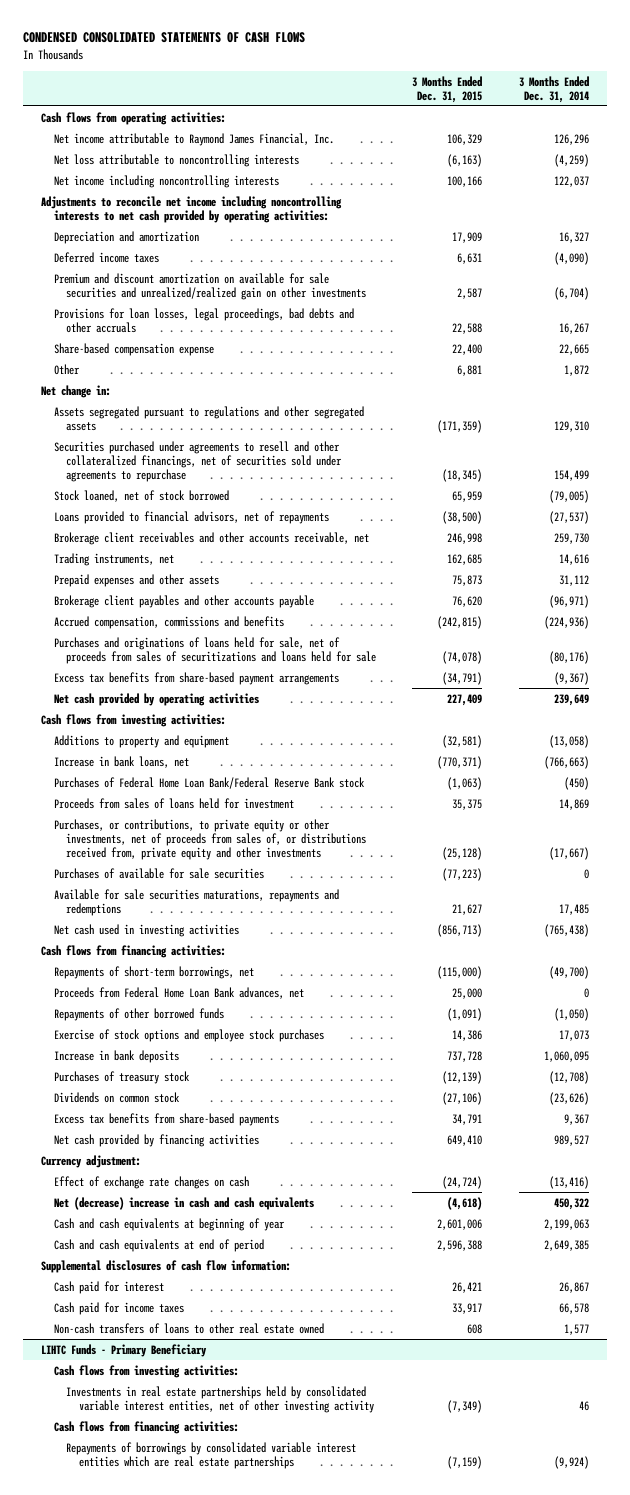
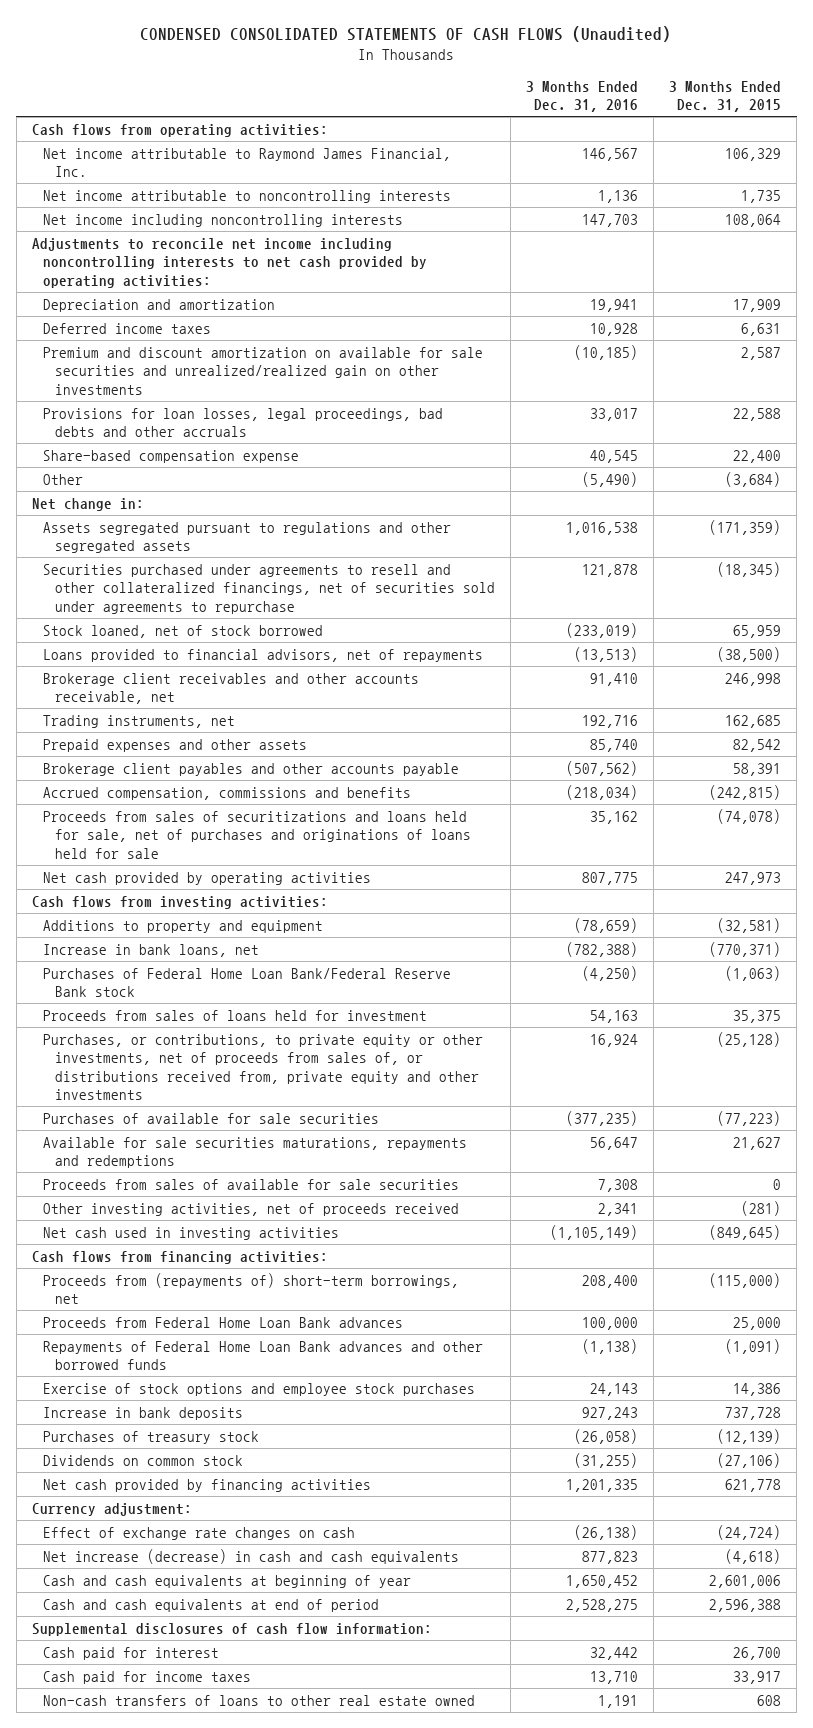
[23,32,306,44] CONDENSED CONSOLIDATED STATEMENTS OF CASH FLOWS -> [140,26,672,43] CONDENSED CONSOLIDATED STATEMENTS OF CASH FLOWS (Unaudited)
[518,75,589,103] 3 Months Ended Dec. 31, 2014 -> none
none -> [526,80,639,113] 3 Months Ended Dec. 31, 2016
[53,153,299,167] Net loss attributable to noncontrolling interests -> [43,189,452,203] Net income attributable to noncontrolling interests
[447,153,483,167] (6,163) -> [741,189,782,203] 1,735
[447,175,483,187] 100,166 -> [725,213,782,227] 108,064
[457,364,483,376] 6,881 -> [725,471,782,487] (3,684)
[452,574,483,586] 75,873 -> [733,738,782,752] 82,542
[452,595,483,607] 76,620 -> [733,762,782,776] 58,391
[53,671,339,685] Excess tax benefits from share-based payment arrangements -> none
[53,636,377,664] Purchases and originations of loans held for sale, net of proceeds from sales of securitizations and loans held for sale -> [43,810,471,859] Proceeds from sales of securitizations and loans held for sale, net of purchases and originations of loans held for sale
[447,693,483,706] 227,409 -> [725,871,782,885] 247,973
none -> [43,1178,460,1190] Proceeds from sales of available for sale securities
none -> [43,1202,460,1216] Other investing activities, net of proceeds received
[437,923,483,937] (856,713) -> [709,1224,782,1240] (849,645)
[53,965,254,979] Repayments of short-term borrowings, net -> [43,1272,460,1305] Proceeds from (repayments of) short-term borrowings, net
[53,986,304,999] Proceeds from Federal Home Loan Bank advances, net -> [43,1316,404,1328] Proceeds from Federal Home Loan Bank advances
[53,1007,224,1021] Repayments of other borrowed funds -> [43,1340,484,1371] Repayments of Federal Home Loan Bank advances and other borrowed funds
[53,1112,279,1126] Excess tax benefits from share-based payments -> none
[447,1134,483,1146] 649,410 -> [725,1478,782,1492] 621,778
[53,1196,314,1210] Net (decrease) increase in cash and cash equivalents -> [43,1548,460,1564] Net increase (decrease) in cash and cash equivalents
[452,1281,483,1293] 26,421 -> [733,1646,782,1660] 26,700
[41,1343,208,1357] LIHTC Funds - Primary Beneficiary -> none
[53,1364,239,1378] Cash flows from investing activities: -> none
[66,1385,374,1413] Investments in real estate partnerships held by consolidated variable interest entities, net of other investing activity -> none
[53,1420,239,1434] Cash flows from financing activities: -> none
[66,1441,357,1469] Repayments of borrowings by consolidated variable interest entities which are real estate partnerships -> none

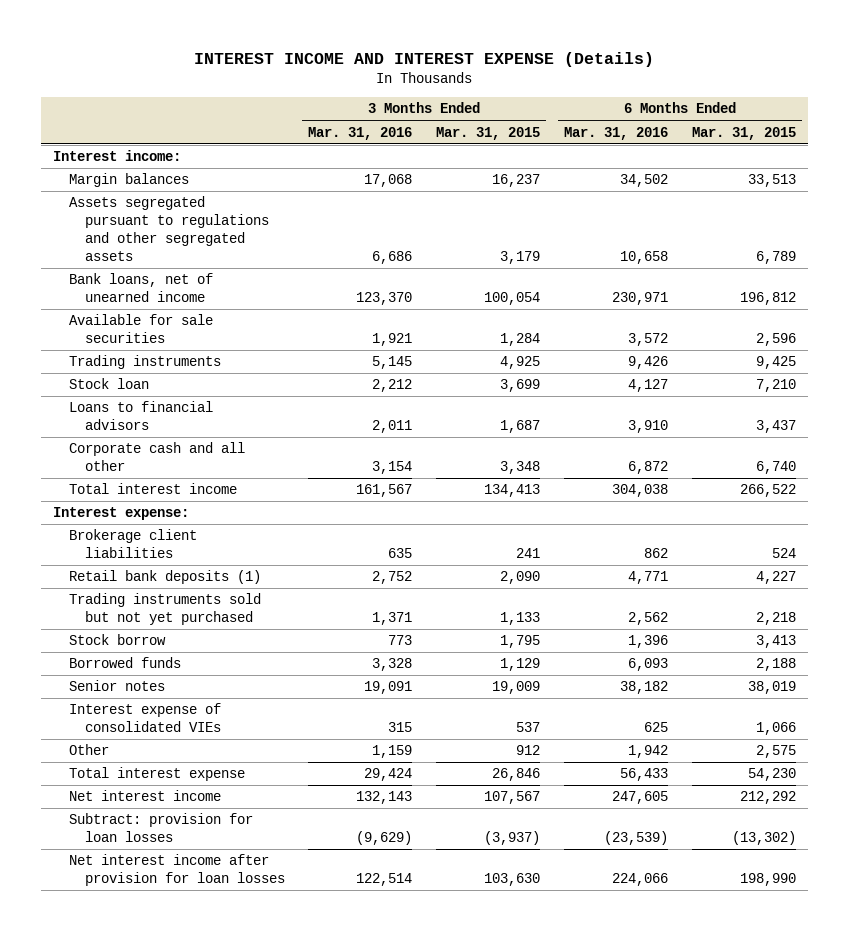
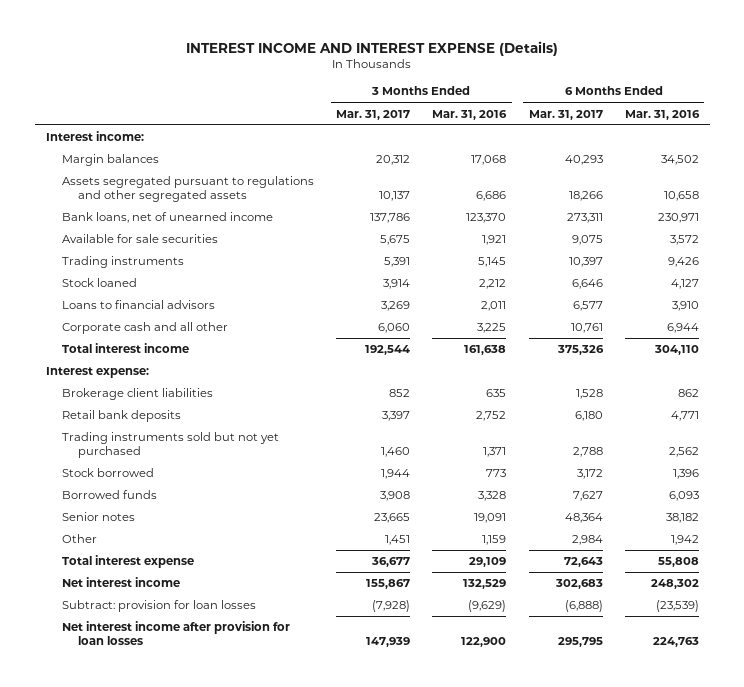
[436,126,541,140] Mar. 31, 2015 -> none
[691,126,796,140] Mar. 31, 2015 -> none
none -> [336,109,411,120] Mar. 31, 2017
none -> [528,109,603,120] Mar. 31, 2017
[69,378,150,390] Stock loan -> [61,278,137,288] Stock loaned
[372,461,413,475] 3,154 -> [477,323,507,334] 3,225
[627,461,668,475] 6,872 -> [666,323,699,334] 6,944
[356,484,413,498] 161,567 -> [464,345,507,356] 161,638
[611,484,668,498] 304,038 -> [653,345,699,356] 304,110
[69,570,262,585] Retail bank deposits (1) -> [61,410,181,423] Retail bank deposits
[69,634,167,646] Stock borrow -> [61,468,154,478] Stock borrowed
[69,703,222,733] Interest expense of consolidated VIEs -> none
[364,768,413,782] 29,424 -> [469,557,507,568] 29,109
[619,768,668,782] 56,433 -> [657,557,699,568] 55,808
[356,791,413,805] 132,143 -> [463,579,507,590] 132,529
[611,791,668,805] 247,605 -> [650,579,699,590] 248,302
[356,873,413,887] 122,514 -> [461,636,507,647] 122,900
[611,873,668,887] 224,066 -> [652,636,699,647] 224,763

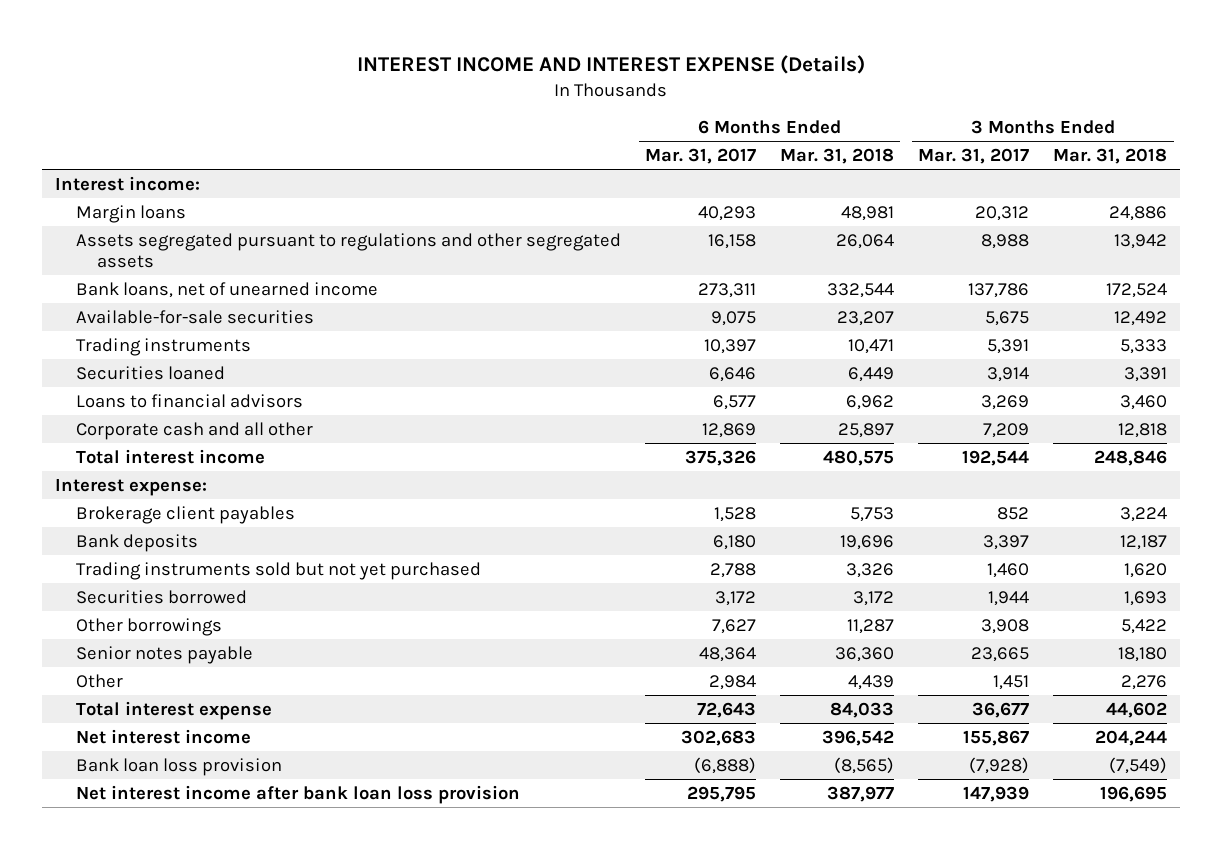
[432,109,508,120] Mar. 31, 2016 -> none
[624,109,700,120] Mar. 31, 2016 -> none
none -> [780,147,895,164] Mar. 31, 2018
none -> [1053,147,1168,164] Mar. 31, 2018
[61,154,159,167] Margin balances -> [75,204,186,223] Margin loans
[379,190,411,201] 10,137 -> [981,233,1030,249] 8,988
[568,190,603,201] 18,266 -> [707,233,756,249] 16,158
[61,234,218,244] Available for sale securities -> [75,309,314,324] Available-for-sale securities
[61,278,137,288] Stock loaned -> [75,365,225,380] Securities loaned
[378,323,411,334] 6,060 -> [983,422,1030,438] 7,209
[570,323,603,334] 10,761 -> [701,422,756,438] 12,869
[61,388,213,401] Brokerage client liabilities -> [75,505,295,524] Brokerage client payables
[61,410,181,423] Retail bank deposits -> [75,533,198,552] Bank deposits
[61,468,154,478] Stock borrowed -> [75,589,247,604] Securities borrowed
[61,490,157,500] Borrowed funds -> [75,617,222,636] Other borrowings
[61,512,135,522] Senior notes -> [75,645,253,664] Senior notes payable
[61,600,256,613] Subtract: provision for loan losses -> [75,757,282,776] Bank loan loss provision
[61,621,290,645] Net interest income after provision for loan losses -> [75,784,520,804] Net interest income after bank loan loss provision

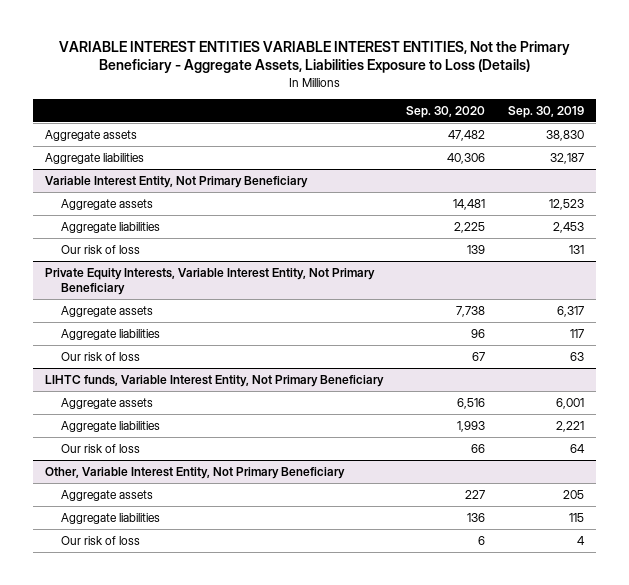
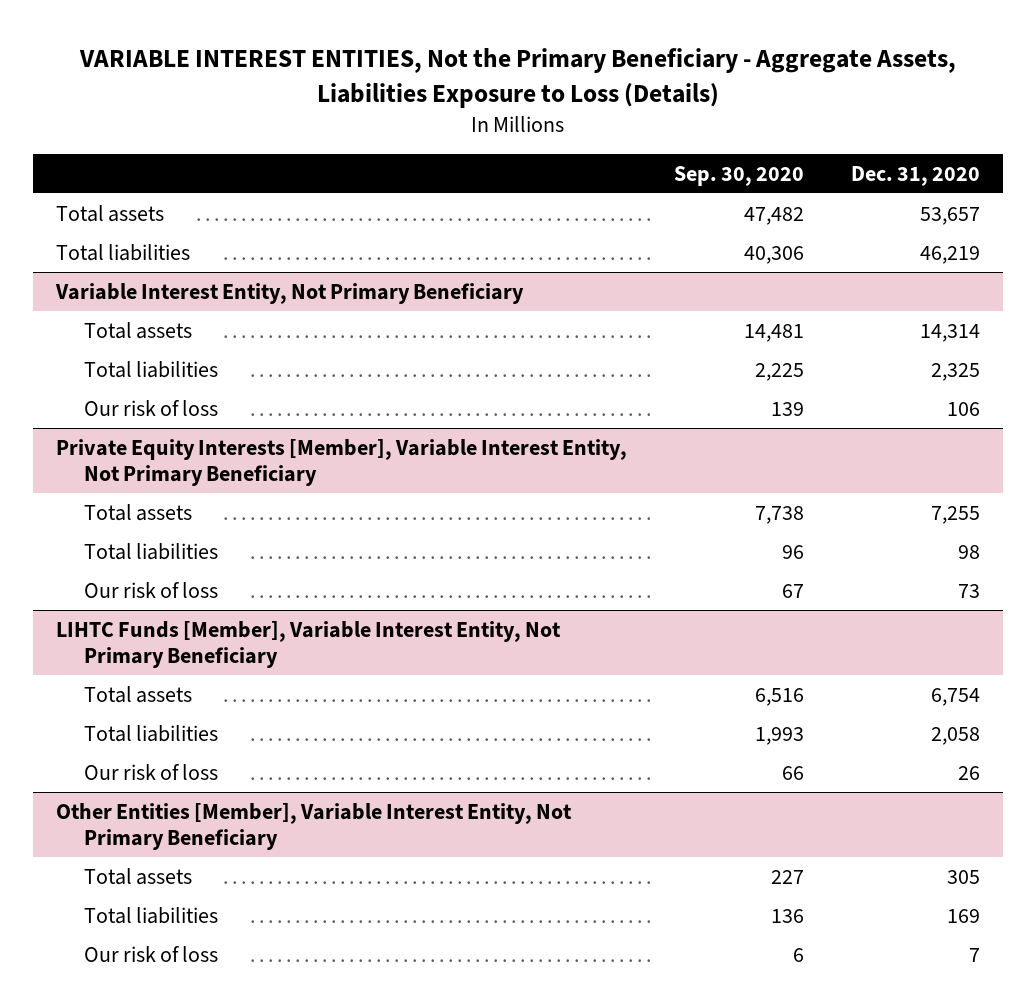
[58,40,570,74] VARIABLE INTEREST ENTITIES VARIABLE INTEREST ENTITIES, Not the Primary Beneficiary - Aggregate Assets, Liabilities Exposure to Loss (Details) -> [79,48,957,108] VARIABLE INTEREST ENTITIES, Not the Primary Beneficiary - Aggregate Assets, Liabilities Exposure to Loss (Details)
[508,105,585,118] Sep. 30, 2019 -> none
none -> [850,165,980,186] Dec. 31, 2020
[44,130,137,142] Aggregate assets -> [56,204,165,222] Total assets
[44,153,144,165] Aggregate liabilities -> [56,243,191,261] Total liabilities
[60,199,153,211] Aggregate assets -> [83,321,192,339] Total assets
[60,222,160,234] Aggregate liabilities -> [83,360,218,378] Total liabilities
[44,268,375,295] Private Equity Interests, Variable Interest Entity, Not Primary Beneficiary -> [56,438,628,486] Private Equity Interests [Member], Variable Interest Entity, Not Primary Beneficiary
[60,306,153,318] Aggregate assets -> [83,503,192,521] Total assets
[60,329,160,341] Aggregate liabilities -> [83,542,218,560] Total liabilities
[44,375,384,388] LIHTC funds, Variable Interest Entity, Not Primary Beneficiary -> [56,620,562,668] LIHTC Funds [Member], Variable Interest Entity, Not Primary Beneficiary
[60,398,153,410] Aggregate assets -> [83,685,192,703] Total assets
[60,421,160,433] Aggregate liabilities -> [83,724,218,742] Total liabilities
[44,467,345,480] Other, Variable Interest Entity, Not Primary Beneficiary -> [56,802,573,850] Other Entities [Member], Variable Interest Entity, Not Primary Beneficiary
[60,490,153,502] Aggregate assets -> [83,867,192,885] Total assets
[60,513,160,525] Aggregate liabilities -> [83,906,218,924] Total liabilities

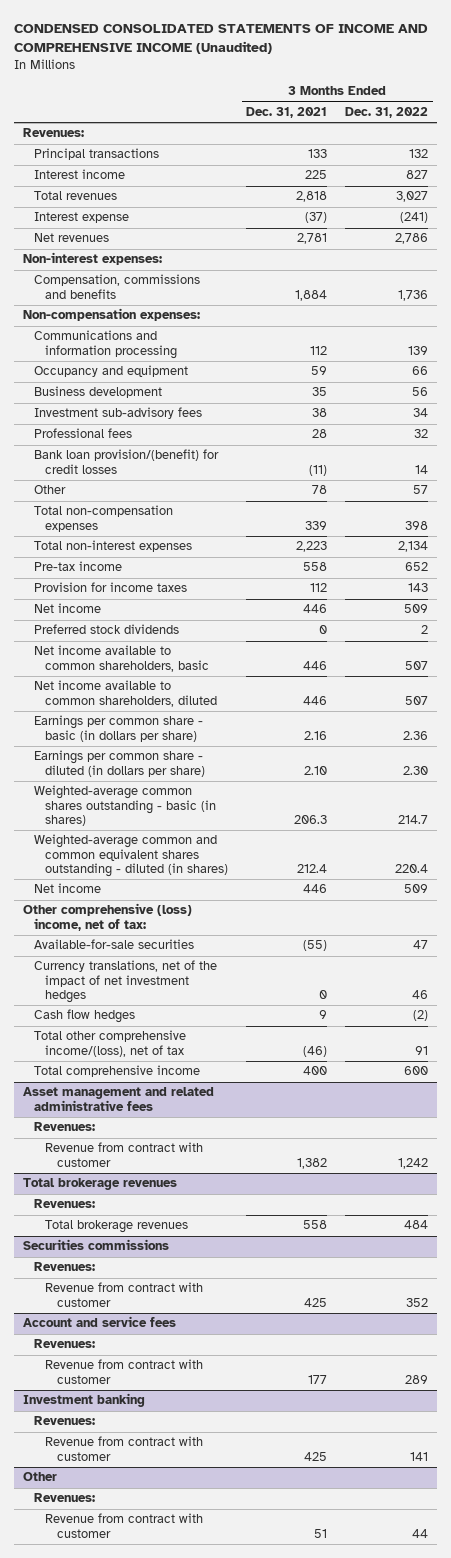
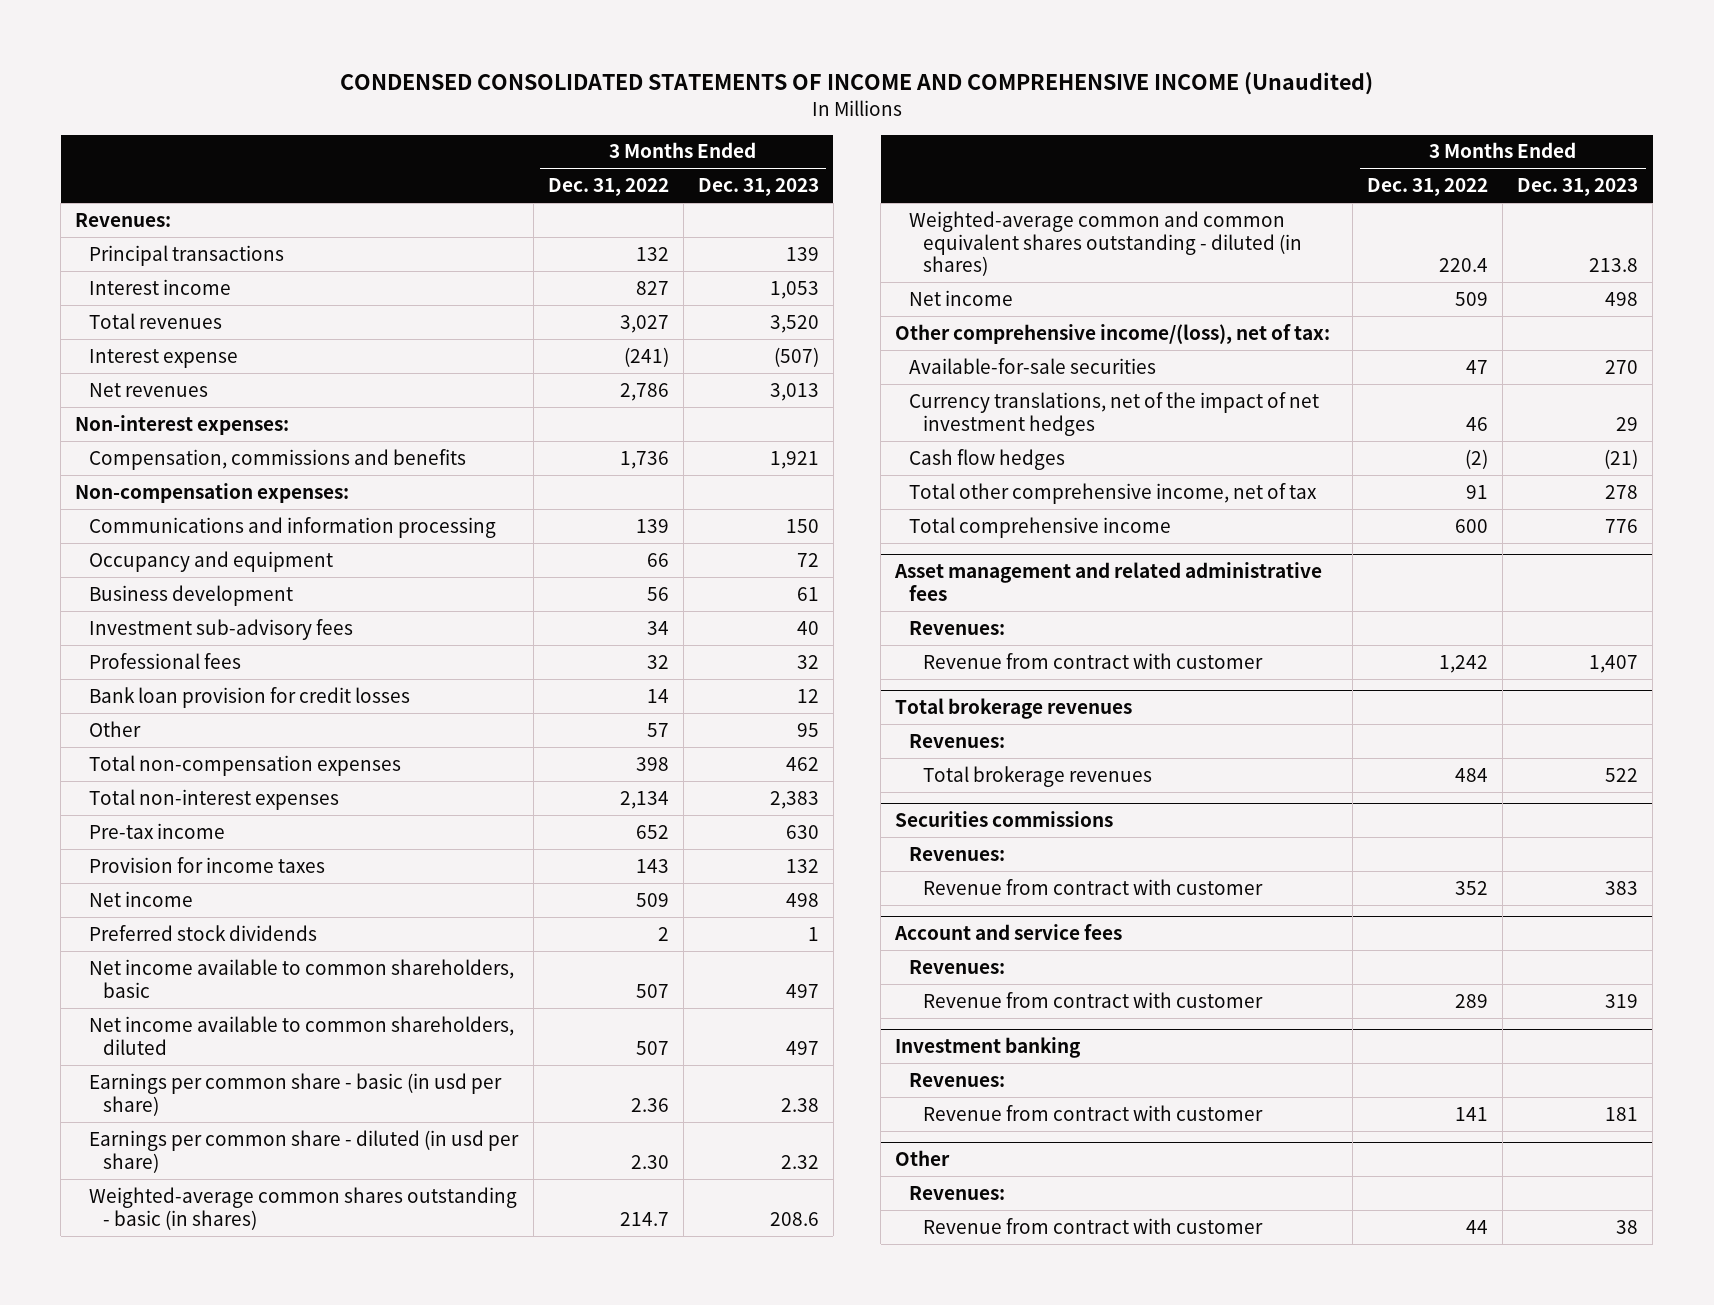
[246,106,328,118] Dec. 31, 2021 -> none
none -> [697,178,819,197] Dec. 31, 2023
[34,449,220,474] Bank loan provision/(benefit) for credit losses -> [89,686,411,708] Bank loan provision for credit losses
[34,715,204,742] Earnings per common share - basic (in dollars per share) -> [89,1072,503,1116] Earnings per common share - basic (in usd per share)
[34,750,206,777] Earnings per common share - diluted (in dollars per share) -> [89,1129,520,1173] Earnings per common share - diluted (in usd per share)
[22,903,192,931] Other comprehensive (loss) income, net of tax: -> [895,323,1331,344] Other comprehensive income/(loss), net of tax:
[34,1030,187,1057] Total other comprehensive income/(loss), net of tax -> [909,482,1318,504] Total other comprehensive income, net of tax

